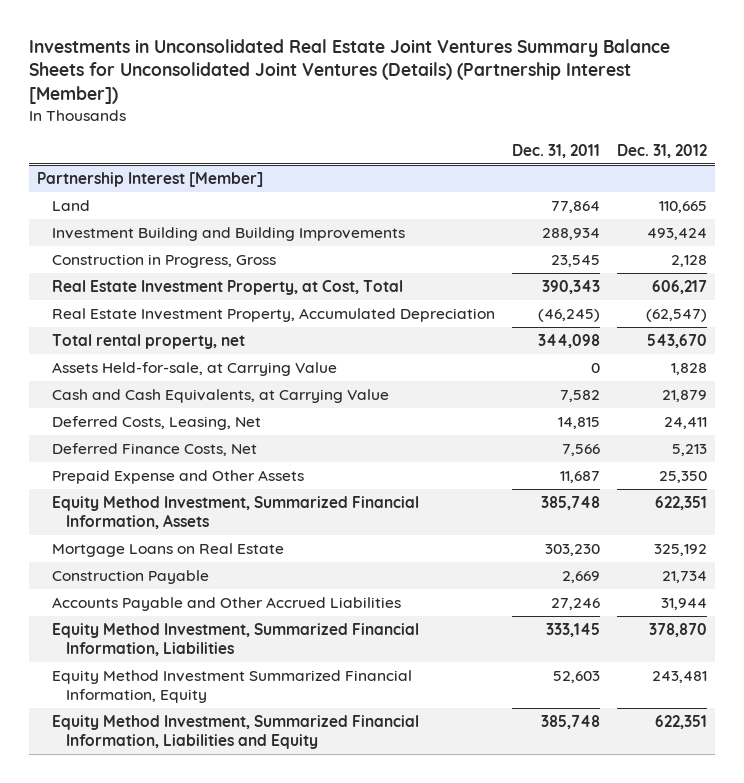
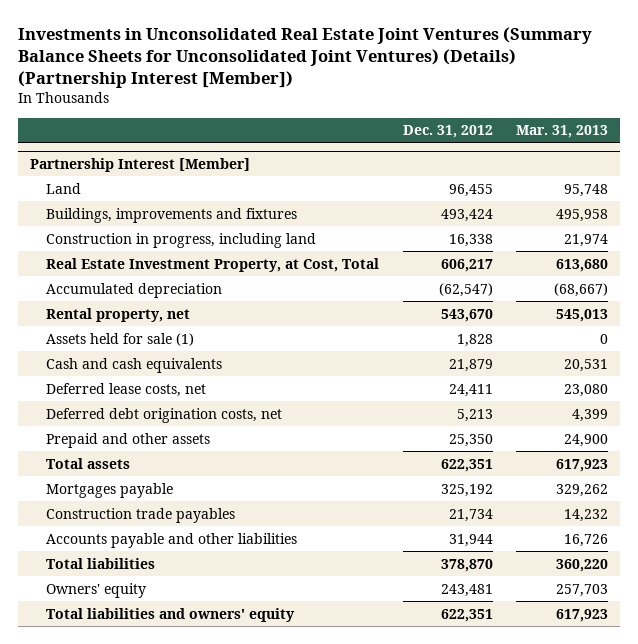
[28,38,670,105] Investments in Unconsolidated Real Estate Joint Ventures Summary Balance Sheets for Unconsolidated Joint Ventures (Details) (Partnership Interest [Member]) -> [18,27,593,89] Investments in Unconsolidated Real Estate Joint Ventures (Summary Balance Sheets for Unconsolidated Joint Ventures) (Details) (Partnership Interest [Member])
[511,143,600,158] Dec. 31, 2011 -> none
none -> [516,125,609,139] Mar. 31, 2013
[658,201,707,214] 110,665 -> [448,183,493,197] 96,455
[51,227,405,242] Investment Building and Building Improvements -> [46,207,298,223] Buildings, improvements and fixtures
[51,254,276,269] Construction in Progress, Gross -> [46,232,317,248] Construction in progress, including land
[670,255,707,268] 2,128 -> [448,233,493,247] 16,338
[51,308,495,323] Real Estate Investment Property, Accumulated Depreciation -> [46,282,223,298] Accumulated depreciation
[51,334,245,350] Total rental property, net -> [46,307,191,322] Rental property, net
[51,362,337,377] Assets Held-for-sale, at Carrying Value -> [46,332,195,346] Assets held for sale (1)
[51,389,389,404] Cash and Cash Equivalents, at Carrying Value -> [46,357,223,373] Cash and cash equivalents
[51,416,261,431] Deferred Costs, Leasing, Net -> [46,382,207,397] Deferred lease costs, net
[51,443,257,457] Deferred Finance Costs, Net -> [46,407,283,423] Deferred debt origination costs, net
[51,470,304,485] Prepaid Expense and Other Assets -> [46,432,211,448] Prepaid and other assets
[51,496,419,529] Equity Method Investment, Summarized Financial Information, Assets -> [46,457,131,469] Total assets
[51,543,284,558] Mortgage Loans on Real Estate -> [46,482,174,498] Mortgages payable
[51,570,209,585] Construction Payable -> [46,507,236,523] Construction trade payables
[51,597,401,612] Accounts Payable and Other Accrued Liabilities -> [46,532,298,548] Accounts payable and other liabilities
[51,623,419,656] Equity Method Investment, Summarized Financial Information, Liabilities -> [46,557,156,569] Total liabilities
[51,670,412,703] Equity Method Investment Summarized Financial Information, Equity -> [46,582,147,598] Owners' equity
[51,715,419,749] Equity Method Investment, Summarized Financial Information, Liabilities and Equity -> [46,607,296,622] Total liabilities and owners' equity

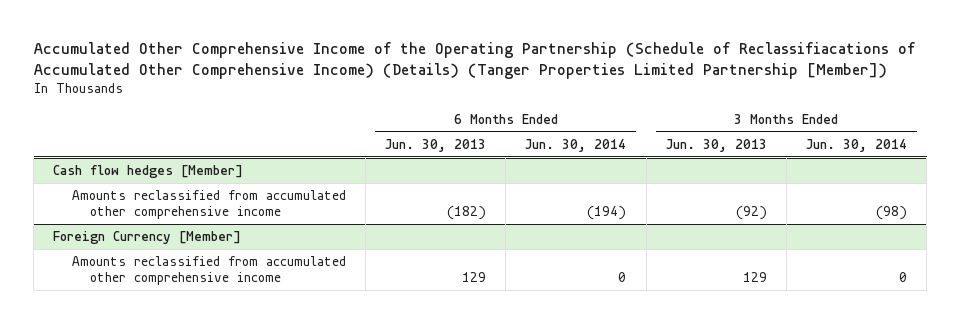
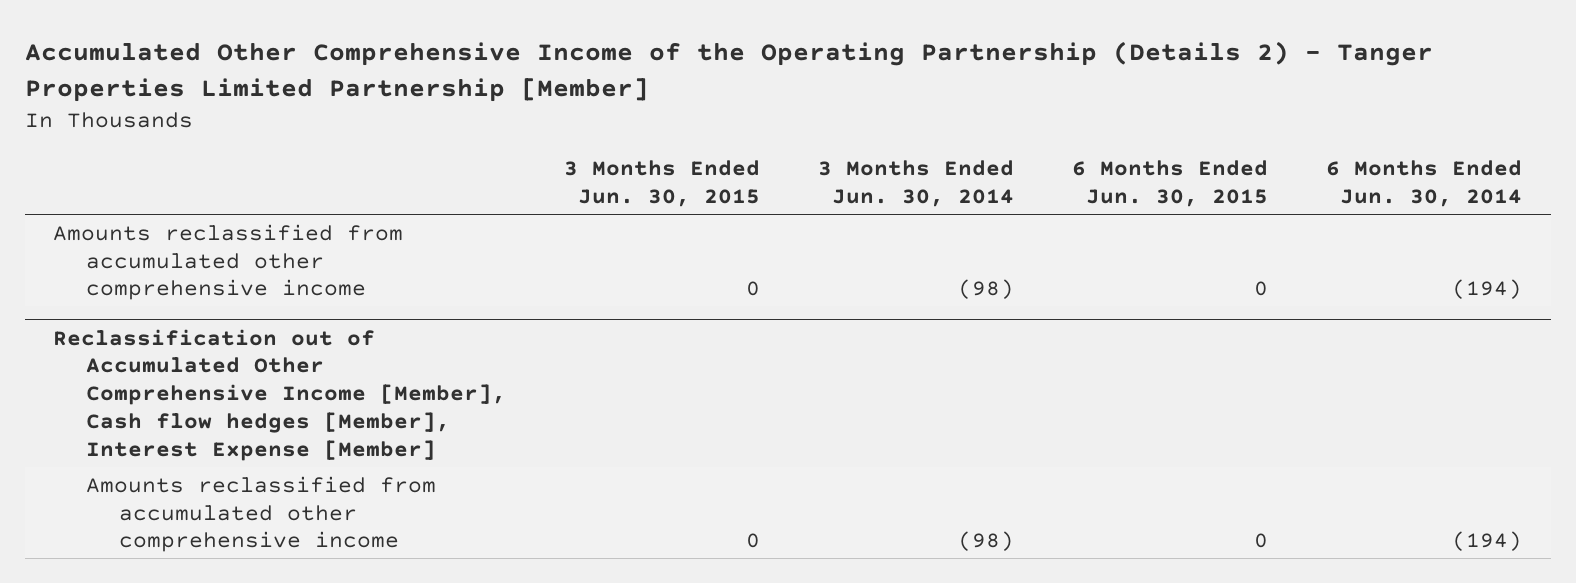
[33,42,915,80] Accumulated Other Comprehensive Income of the Operating Partnership (Schedule of Reclassifiacations of Accumulated Other Comprehensive Income) (Details) (Tanger Properties Limited Partnership [Member]) -> [24,41,1433,103] Accumulated Other Comprehensive Income of the Operating Partnership (Details 2) - Tanger Properties Limited Partnership [Member]
[385,138,487,152] Jun. 30, 2013 -> none
[665,138,767,152] Jun. 30, 2013 -> none
none -> [564,160,761,207] 3 Months Ended Jun. 30, 2015
none -> [1072,160,1269,207] 6 Months Ended Jun. 30, 2015
[53,165,244,179] Cash flow hedges [Member] -> none
[53,231,242,245] Foreign Currency [Member] -> none
none -> [53,328,507,461] Reclassification out of Accumulated Other Comprehensive Income [Member], Cash flow hedges [Member], Interest Expense [Member]
[618,272,627,283] 0 -> [1452,531,1523,552] (194)
[899,272,908,283] 0 -> [958,531,1015,552] (98)

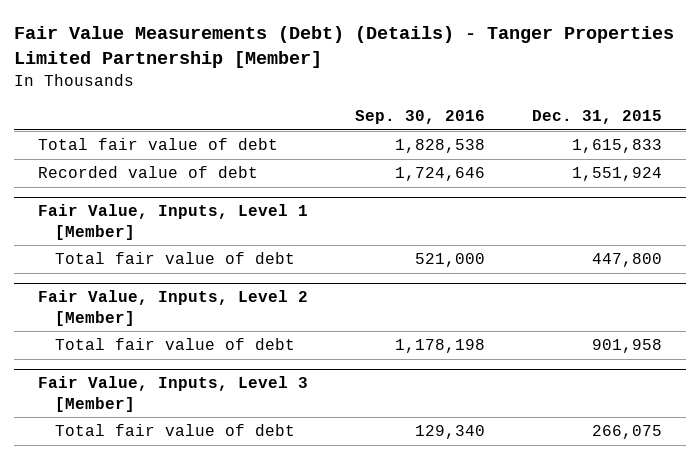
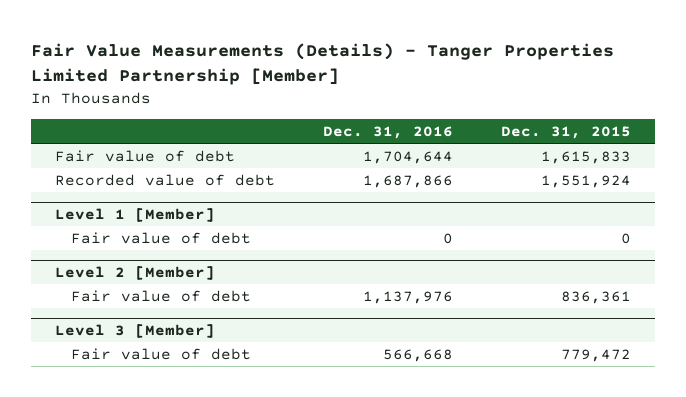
[14,26,675,69] Fair Value Measurements (Debt) (Details) - Tanger Properties Limited Partnership [Member] -> [30,42,614,85] Fair Value Measurements (Details) - Tanger Properties Limited Partnership [Member]
[355,110,486,125] Sep. 30, 2016 -> none
none -> [323,125,454,139] Dec. 31, 2016
[37,138,278,151] Total fair value of debt -> [54,149,235,162] Fair value of debt
[37,204,308,240] Fair Value, Inputs, Level 1 [Member] -> [54,208,215,223] Level 1 [Member]
[54,252,295,265] Total fair value of debt -> [70,231,251,244] Fair value of debt
[592,253,663,268] 447,800 -> [621,232,632,244] 0
[37,290,308,326] Fair Value, Inputs, Level 2 [Member] -> [54,266,215,281] Level 2 [Member]
[54,338,295,351] Total fair value of debt -> [70,289,251,302] Fair value of debt
[592,339,663,354] 901,958 -> [561,290,632,304] 836,361
[37,376,308,412] Fair Value, Inputs, Level 3 [Member] -> [54,324,215,339] Level 3 [Member]
[54,424,295,437] Total fair value of debt -> [70,347,251,360] Fair value of debt
[592,425,663,440] 266,075 -> [561,348,632,362] 779,472

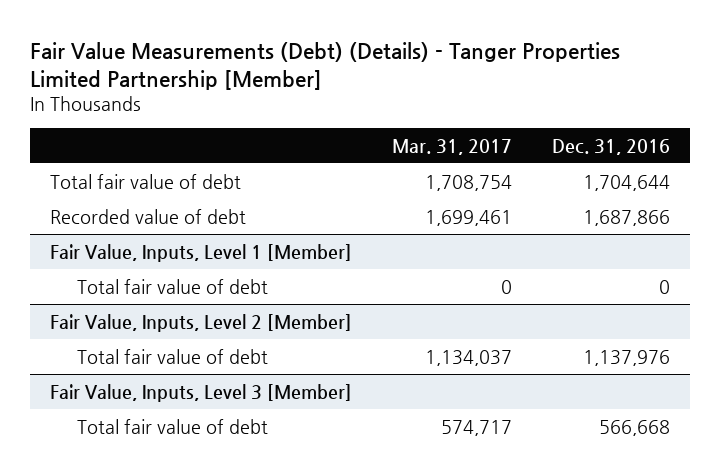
[30,42,614,85] Fair Value Measurements (Details) - Tanger Properties Limited Partnership [Member] -> [29,41,620,90] Fair Value Measurements (Debt) (Details) - Tanger Properties Limited Partnership [Member]
[501,125,632,139] Dec. 31, 2015 -> none
none -> [391,138,512,155] Mar. 31, 2017
[54,149,235,162] Fair value of debt -> [49,173,241,189] Total fair value of debt
[54,208,215,223] Level 1 [Member] -> [49,243,352,262] Fair Value, Inputs, Level 1 [Member]
[70,231,251,244] Fair value of debt -> [77,278,269,294] Total fair value of debt
[54,266,215,281] Level 2 [Member] -> [49,313,352,332] Fair Value, Inputs, Level 2 [Member]
[70,289,251,302] Fair value of debt -> [77,348,269,364] Total fair value of debt
[54,324,215,339] Level 3 [Member] -> [49,383,352,402] Fair Value, Inputs, Level 3 [Member]
[70,347,251,360] Fair value of debt -> [77,418,269,434] Total fair value of debt

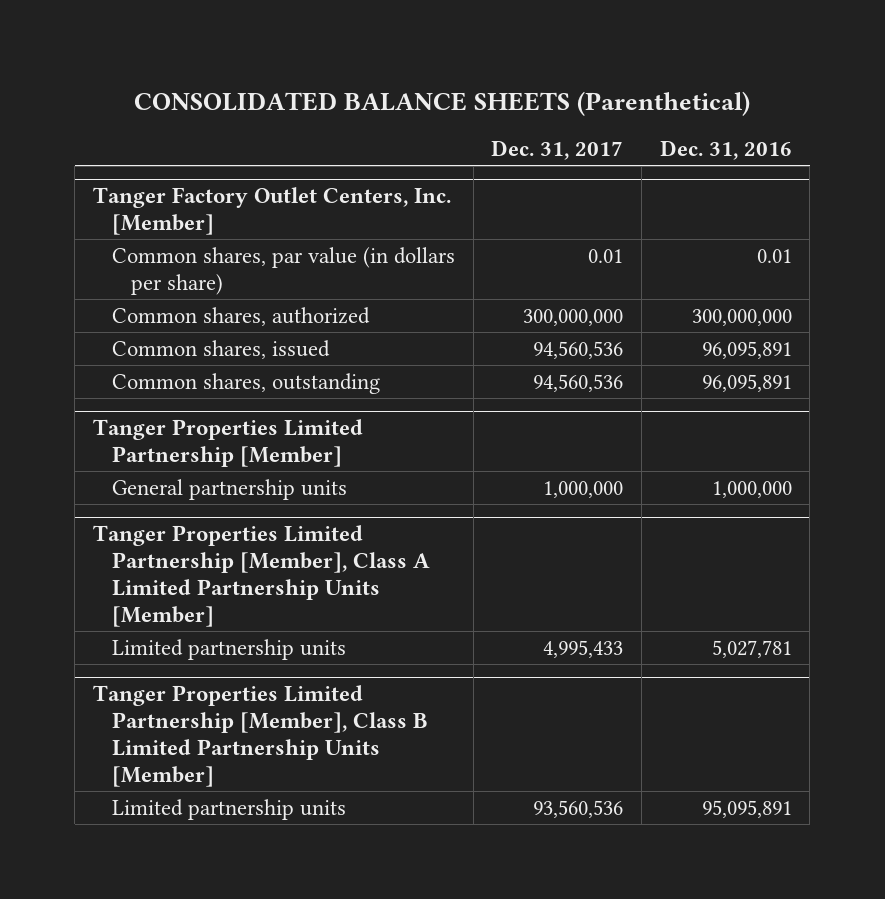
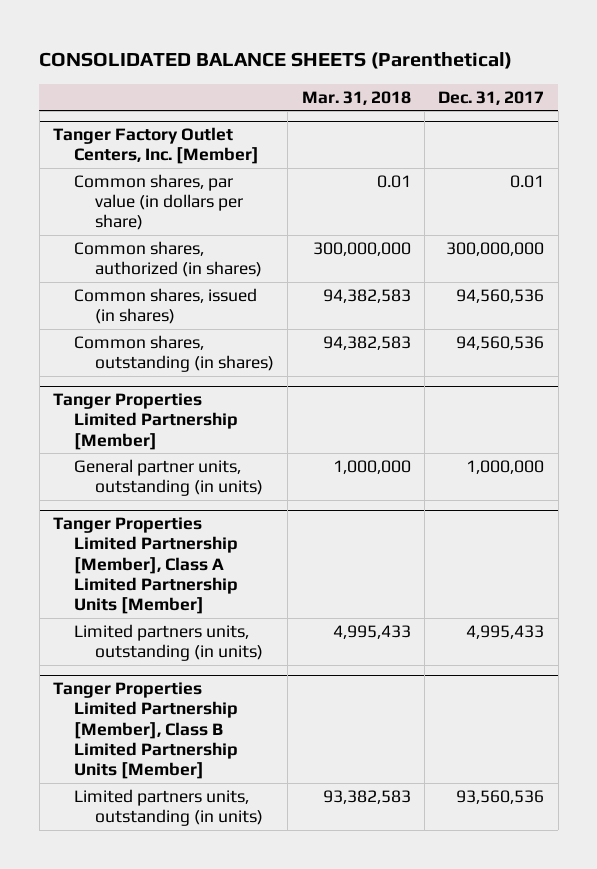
[659,140,792,161] Dec. 31, 2016 -> none
none -> [301,90,411,105] Mar. 31, 2018
[112,306,371,326] Common shares, authorized -> [73,241,262,278] Common shares, authorized (in shares)
[112,339,331,359] Common shares, issued -> [73,288,257,325] Common shares, issued (in shares)
[112,372,381,394] Common shares, outstanding -> [73,335,274,373] Common shares, outstanding (in shares)
[112,478,348,500] General partnership units -> [73,459,263,497] General partner units, outstanding (in units)
[112,638,347,660] Limited partnership units -> [73,624,263,662] Limited partners units, outstanding (in units)
[112,798,347,820] Limited partnership units -> [73,789,263,827] Limited partners units, outstanding (in units)

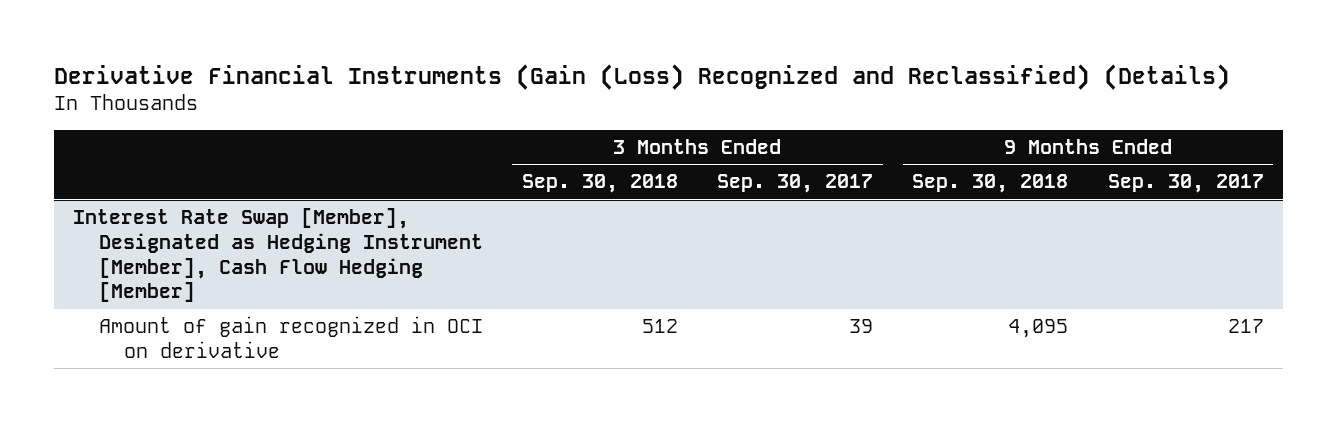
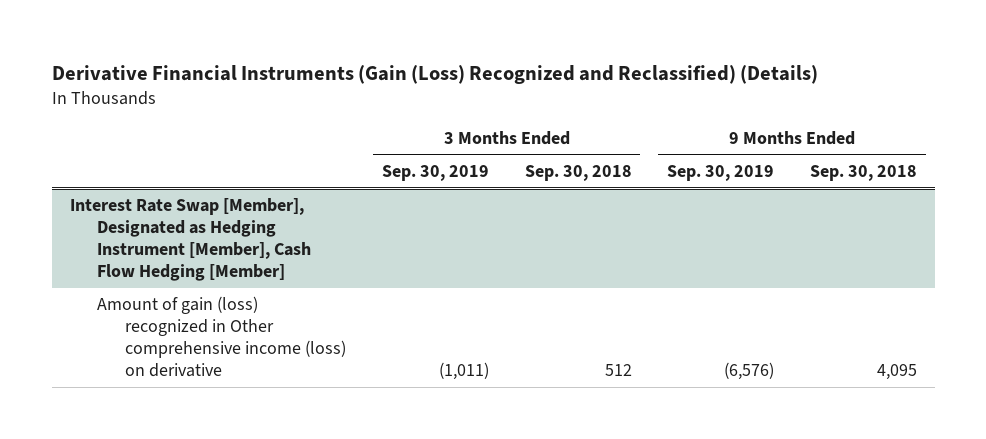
[717,174,874,194] Sep. 30, 2017 -> none
[1107,174,1264,194] Sep. 30, 2017 -> none
none -> [381,165,489,182] Sep. 30, 2019
none -> [667,165,775,182] Sep. 30, 2019
[98,316,483,358] Amount of gain recognized in OCI on derivative -> [97,296,347,378] Amount of gain (loss) recognized in Other comprehensive income (loss) on derivative

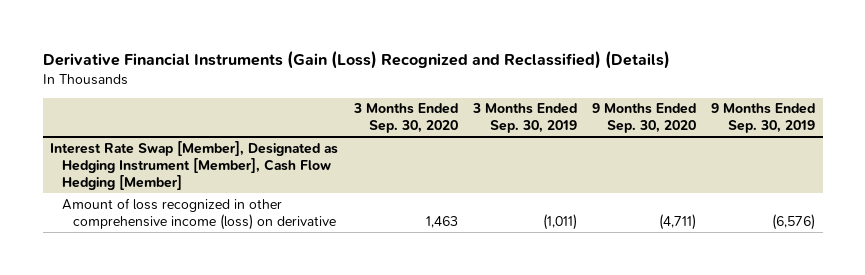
[524,165,632,182] Sep. 30, 2018 -> none
[809,165,917,182] Sep. 30, 2018 -> none
none -> [352,103,458,134] 3 Months Ended Sep. 30, 2020
none -> [591,103,696,134] 9 Months Ended Sep. 30, 2020
[97,296,347,378] Amount of gain (loss) recognized in Other comprehensive income (loss) on derivative -> [61,197,337,230] Amount of loss recognized in other comprehensive income (loss) on derivative

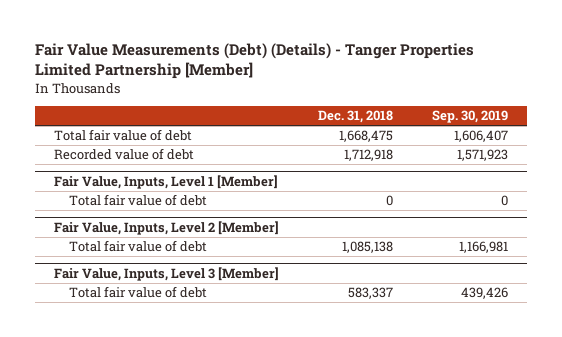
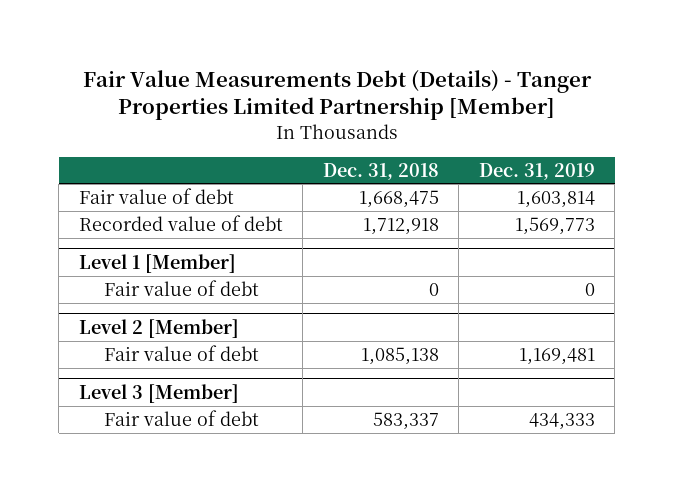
[34,43,474,80] Fair Value Measurements (Debt) (Details) - Tanger Properties Limited Partnership [Member] -> [82,69,592,121] Fair Value Measurements Debt (Details) - Tanger Properties Limited Partnership [Member]
[431,110,508,124] Sep. 30, 2019 -> none
none -> [478,162,595,180] Dec. 31, 2019
[54,129,193,142] Total fair value of debt -> [78,187,234,204] Fair value of debt
[54,175,279,190] Fair Value, Inputs, Level 1 [Member] -> [78,253,236,273] Level 1 [Member]
[69,194,208,207] Total fair value of debt -> [103,279,259,296] Fair value of debt
[54,221,280,236] Fair Value, Inputs, Level 2 [Member] -> [78,318,239,338] Level 2 [Member]
[69,240,208,253] Total fair value of debt -> [103,344,259,361] Fair value of debt
[54,267,280,282] Fair Value, Inputs, Level 3 [Member] -> [78,383,239,403] Level 3 [Member]
[69,286,208,299] Total fair value of debt -> [103,409,259,426] Fair value of debt

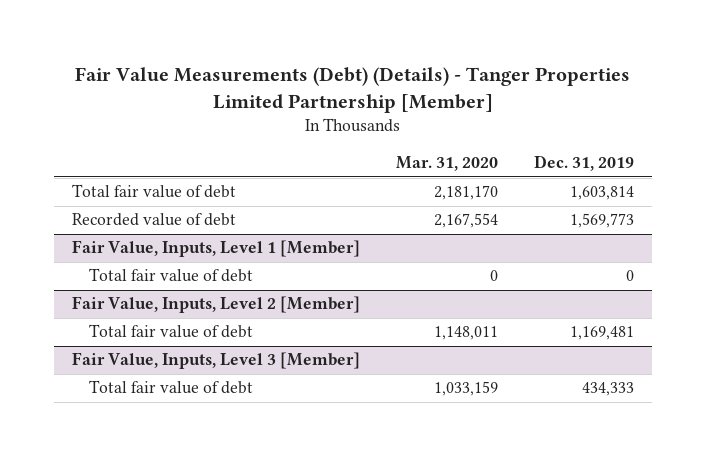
[82,69,592,121] Fair Value Measurements Debt (Details) - Tanger Properties Limited Partnership [Member] -> [74,66,630,113] Fair Value Measurements (Debt) (Details) - Tanger Properties Limited Partnership [Member]
[322,162,439,180] Dec. 31, 2018 -> none
none -> [395,156,498,172] Mar. 31, 2020
[78,187,234,204] Fair value of debt -> [71,184,236,199] Total fair value of debt
[78,253,236,273] Level 1 [Member] -> [71,240,360,258] Fair Value, Inputs, Level 1 [Member]
[103,279,259,296] Fair value of debt -> [89,268,254,283] Total fair value of debt
[78,318,239,338] Level 2 [Member] -> [71,296,360,314] Fair Value, Inputs, Level 2 [Member]
[103,344,259,361] Fair value of debt -> [89,324,254,339] Total fair value of debt
[78,383,239,403] Level 3 [Member] -> [71,352,360,370] Fair Value, Inputs, Level 3 [Member]
[103,409,259,426] Fair value of debt -> [89,380,254,395] Total fair value of debt

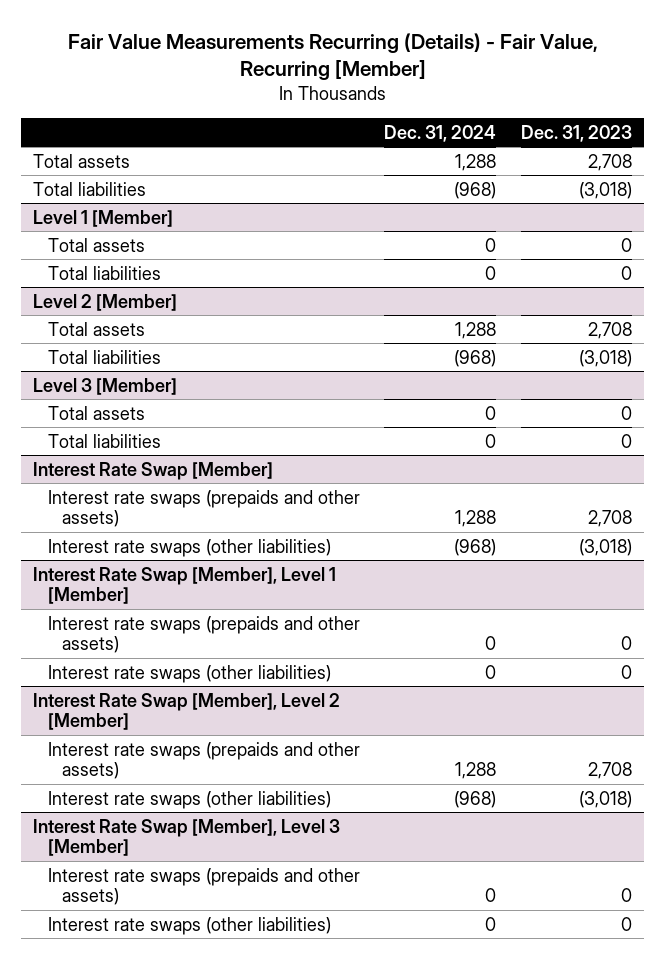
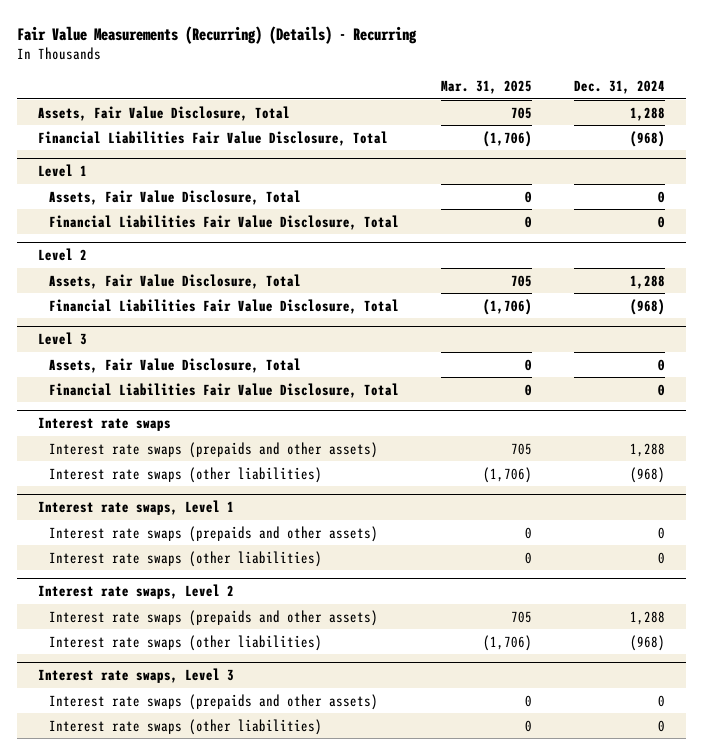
[67,32,598,81] Fair Value Measurements Recurring (Details) - Fair Value, Recurring [Member] -> [17,25,418,44] Fair Value Measurements (Recurring) (Details) - Recurring
[520,124,632,142] Dec. 31, 2023 -> none
none -> [441,80,533,95] Mar. 31, 2025
[33,153,131,168] Total assets -> [38,105,291,121] Assets, Fair Value Disclosure, Total
[33,181,147,196] Total liabilities -> [38,130,389,146] Financial Liabilities Fair Value Disclosure, Total
[33,209,174,227] Level 1 [Member] -> [38,164,88,178] Level 1
[47,237,145,252] Total assets -> [48,189,301,205] Assets, Fair Value Disclosure, Total
[47,265,161,280] Total liabilities -> [48,214,399,230] Financial Liabilities Fair Value Disclosure, Total
[33,293,178,311] Level 2 [Member] -> [38,248,88,262] Level 2
[47,321,145,336] Total assets -> [48,273,301,289] Assets, Fair Value Disclosure, Total
[47,349,161,364] Total liabilities -> [48,298,399,314] Financial Liabilities Fair Value Disclosure, Total
[33,377,178,395] Level 3 [Member] -> [38,332,88,346] Level 3
[47,405,145,420] Total assets -> [48,357,301,373] Assets, Fair Value Disclosure, Total
[47,433,161,448] Total liabilities -> [48,382,399,398] Financial Liabilities Fair Value Disclosure, Total
[33,461,274,480] Interest Rate Swap [Member] -> [38,417,172,432] Interest rate swaps
[33,566,337,605] Interest Rate Swap [Member], Level 1 [Member] -> [38,500,235,516] Interest rate swaps, Level 1
[33,692,341,731] Interest Rate Swap [Member], Level 2 [Member] -> [38,584,235,600] Interest rate swaps, Level 2
[33,818,341,857] Interest Rate Swap [Member], Level 3 [Member] -> [38,668,235,684] Interest rate swaps, Level 3

